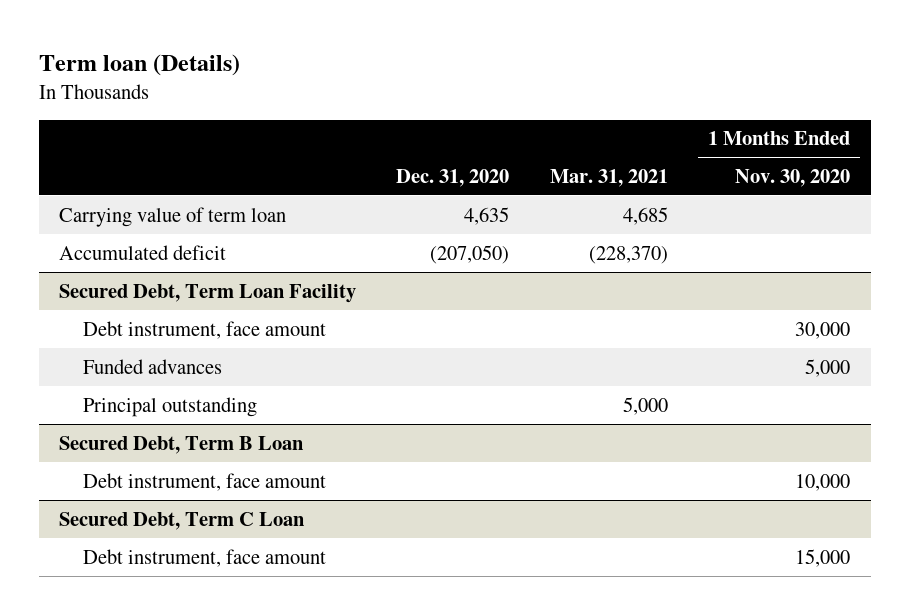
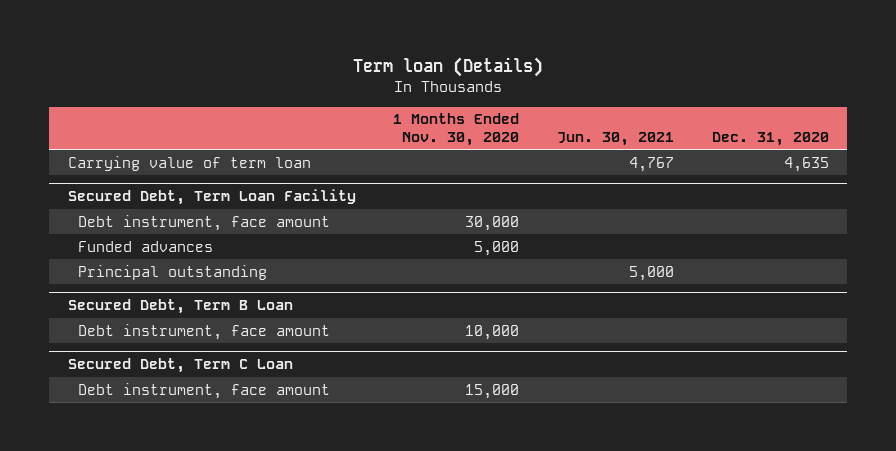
[549,168,668,187] Mar. 31, 2021 -> none
none -> [556,132,674,147] Jun. 30, 2021
[59,244,227,260] Accumulated deficit -> none

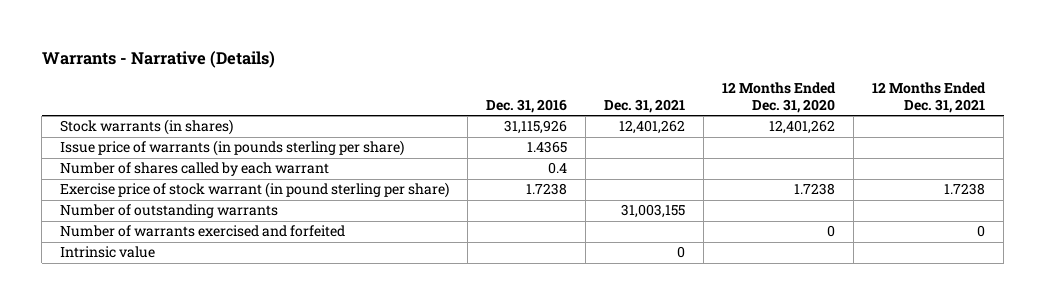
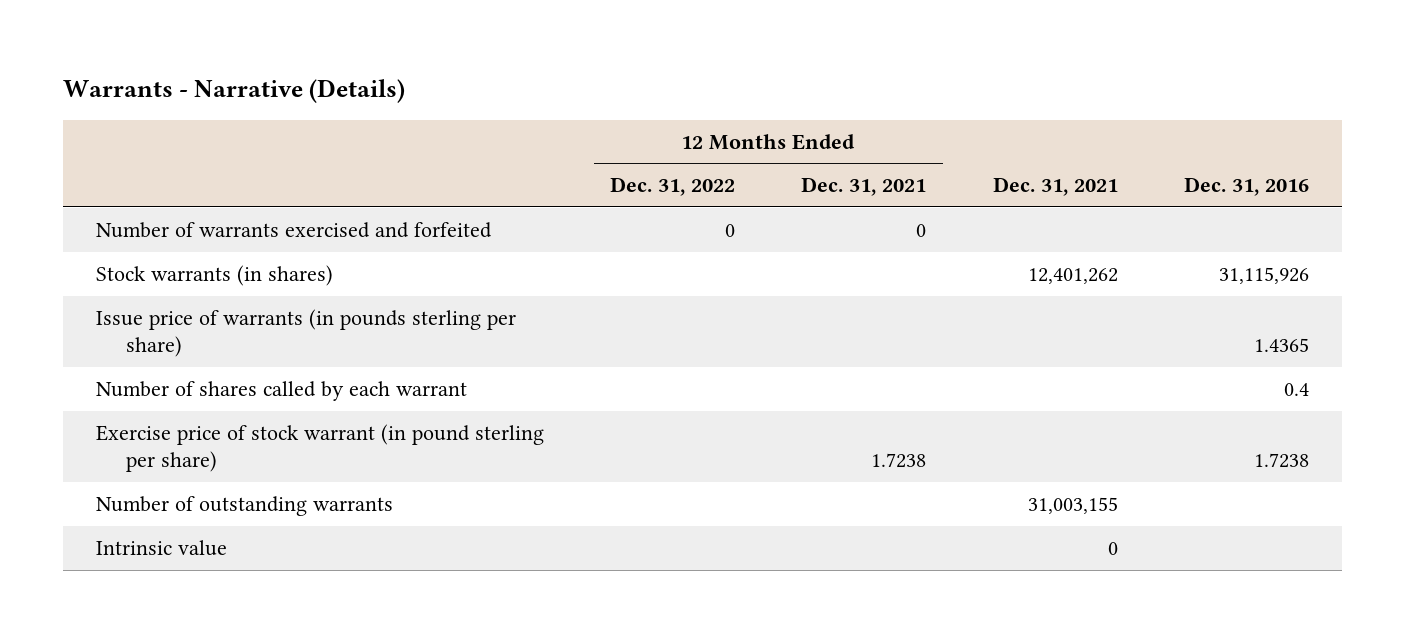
[722,82,837,114] 12 Months Ended Dec. 31, 2020 -> none
none -> [610,177,736,197] Dec. 31, 2022
[60,225,346,238] Number of warrants exercised and forfeited -> [95,222,492,239] Number of warrants exercised and forfeited

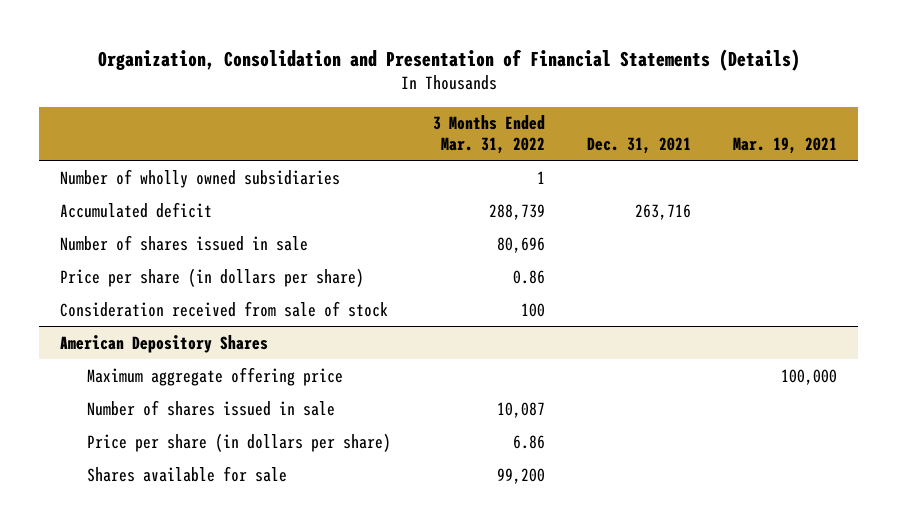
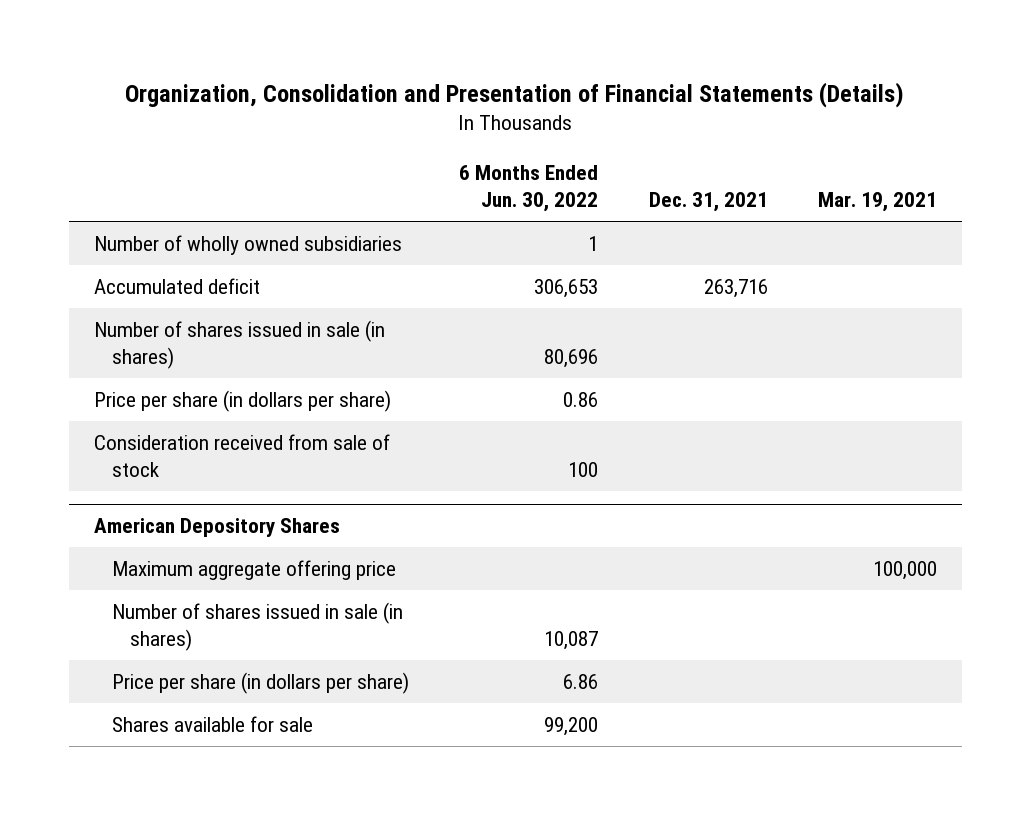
[432,115,545,154] 3 Months Ended Mar. 31, 2022 -> none
none -> [459,165,599,213] 6 Months Ended Jun. 30, 2022
[59,234,308,251] Number of shares issued in sale -> [94,319,386,369] Number of shares issued in sale (in shares)
[86,399,335,416] Number of shares issued in sale -> [112,601,404,651] Number of shares issued in sale (in shares)

